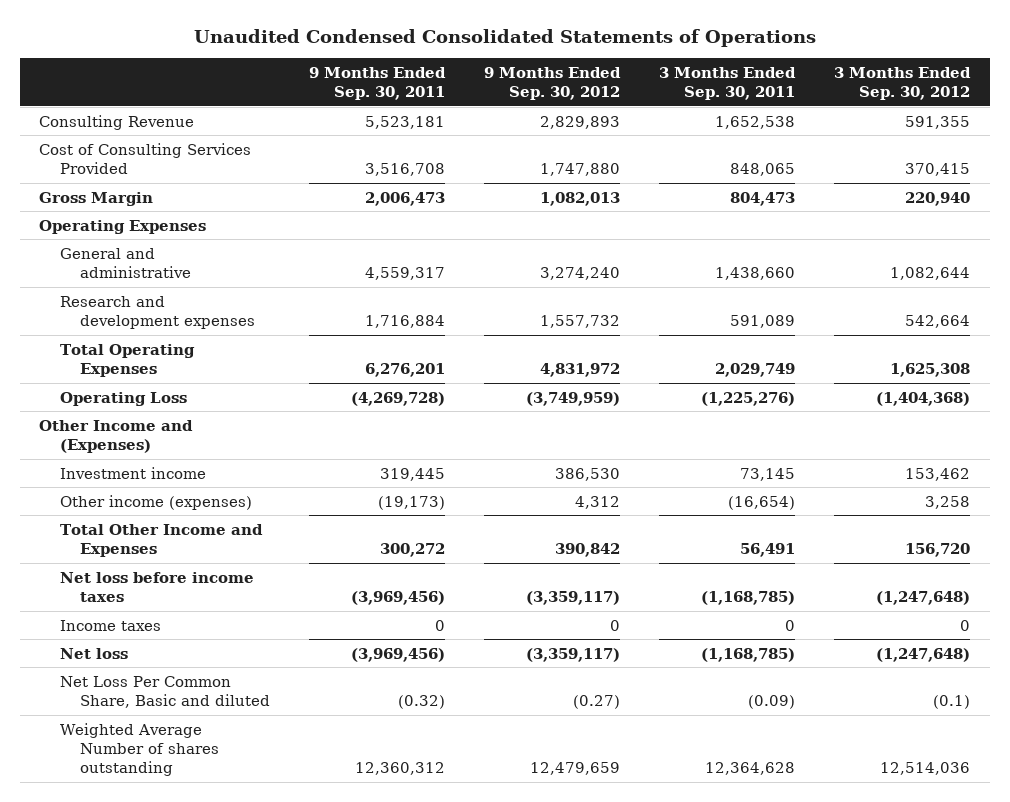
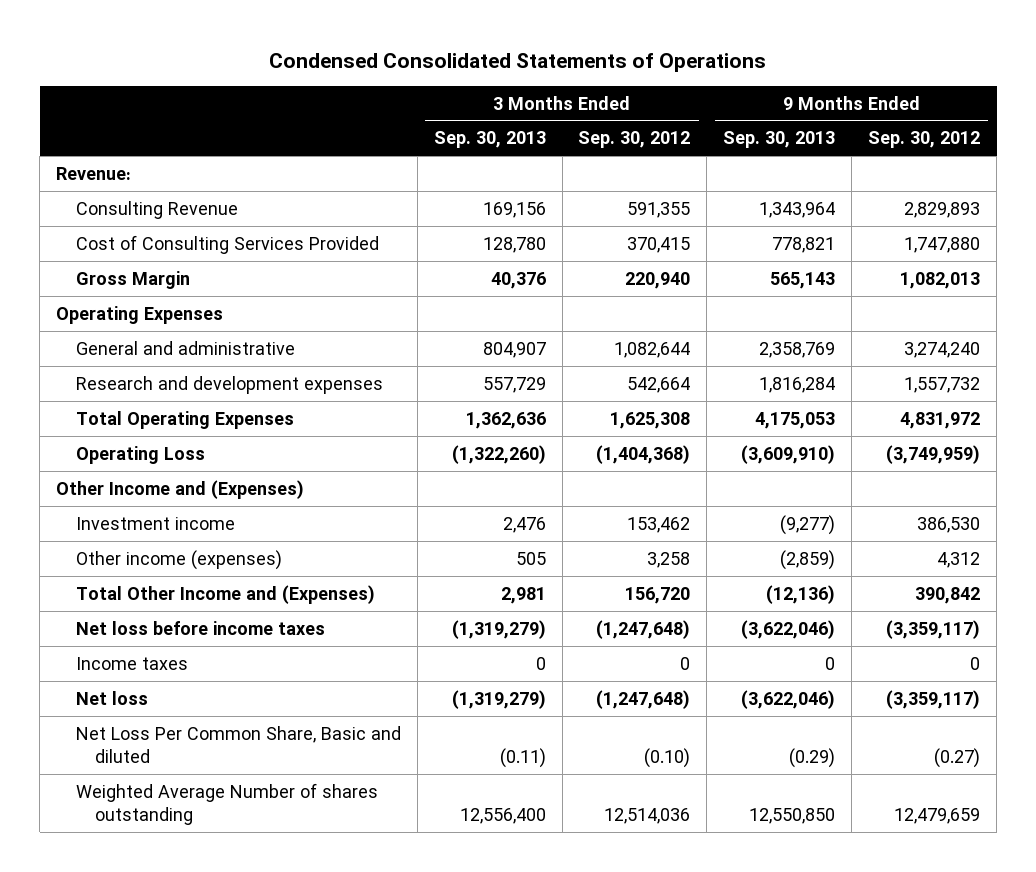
[193,29,816,48] Unaudited Condensed Consolidated Statements of Operations -> [269,52,767,72] Condensed Consolidated Statements of Operations
[309,66,447,101] 9 Months Ended Sep. 30, 2011 -> none
[659,66,797,101] 3 Months Ended Sep. 30, 2011 -> none
none -> [433,131,546,149] Sep. 30, 2013
none -> [723,131,836,149] Sep. 30, 2013
none -> [56,166,132,180] Revenue:
[59,523,263,557] Total Other Income and Expenses -> [75,584,375,604] Total Other Income and (Expenses)
[933,694,971,709] (0.1) -> [644,748,691,769] (0.10)

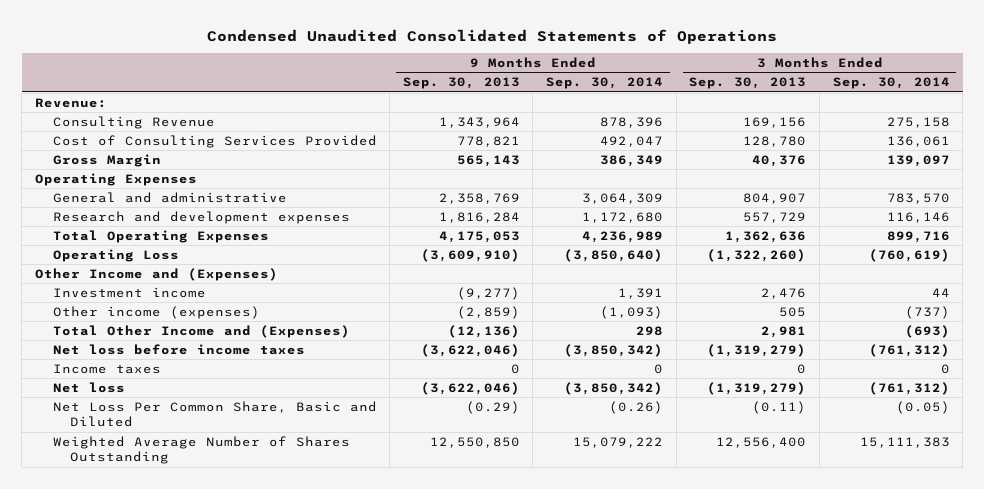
[269,52,767,72] Condensed Consolidated Statements of Operations -> [207,28,778,44] Condensed Unaudited Consolidated Statements of Operations
[578,131,691,149] Sep. 30, 2012 -> none
[868,131,981,149] Sep. 30, 2012 -> none
none -> [546,77,664,90] Sep. 30, 2014
none -> [832,77,950,90] Sep. 30, 2014
[75,725,401,764] Net Loss Per Common Share, Basic and diluted -> [52,400,377,428] Net Loss Per Common Share, Basic and Diluted
[75,782,378,826] Weighted Average Number of shares outstanding -> [52,435,350,465] Weighted Average Number of Shares Outstanding

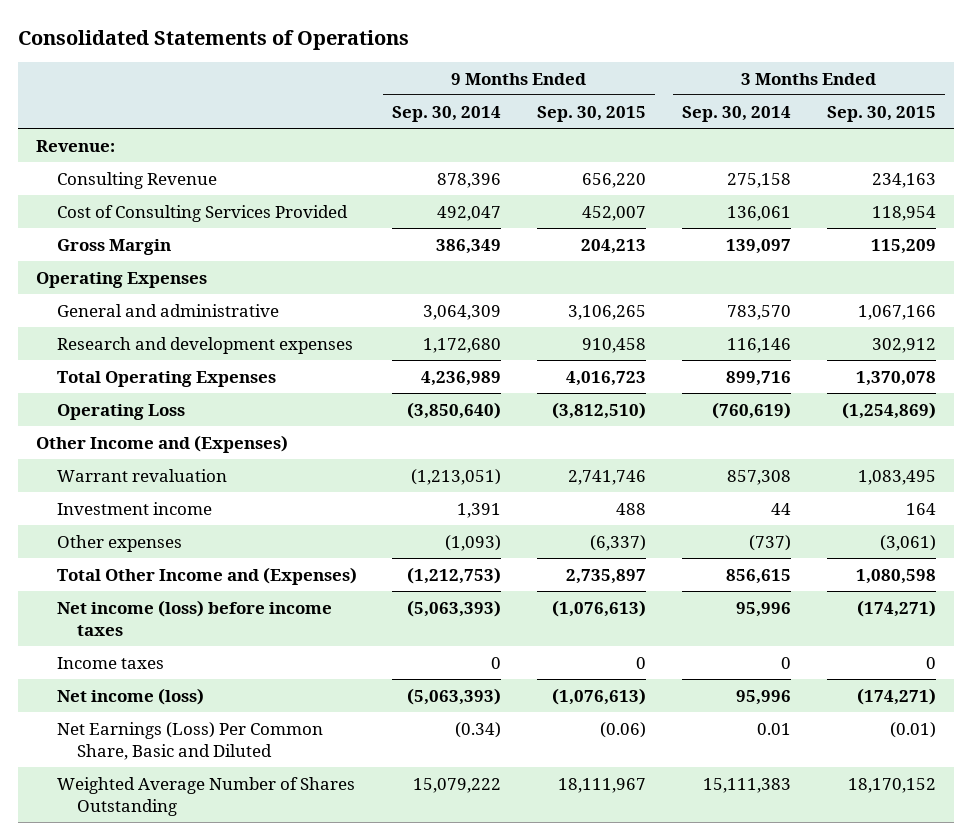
[207,28,778,44] Condensed Unaudited Consolidated Statements of Operations -> [17,29,409,50] Consolidated Statements of Operations
[402,77,520,90] Sep. 30, 2013 -> none
[689,77,807,90] Sep. 30, 2013 -> none
none -> [537,105,647,122] Sep. 30, 2015
none -> [827,105,937,122] Sep. 30, 2015
none -> [56,468,227,482] Warrant revaluation
[52,305,260,319] Other income (expenses) -> [56,534,182,552] Other expenses
[636,325,664,336] 298 -> [407,566,502,584] (1,212,753)
[904,324,950,338] (693) -> [726,568,792,584] 856,615
[52,343,305,355] Net loss before income taxes -> [56,599,332,637] Net income (loss) before income taxes
[564,343,664,357] (3,850,342) -> [407,599,502,617] (5,063,393)
[868,343,950,357] (761,312) -> [736,601,792,617] 95,996
[52,381,125,393] Net loss -> [56,687,204,705] Net income (loss)
[564,381,664,395] (3,850,342) -> [407,687,502,705] (5,063,393)
[868,381,950,395] (761,312) -> [736,689,792,705] 95,996
[52,400,377,428] Net Loss Per Common Share, Basic and Diluted -> [56,721,323,761] Net Earnings (Loss) Per Common Share, Basic and Diluted
[609,400,664,414] (0.26) -> [455,721,502,738] (0.34)
[895,400,950,414] (0.05) -> [757,722,792,735] 0.01

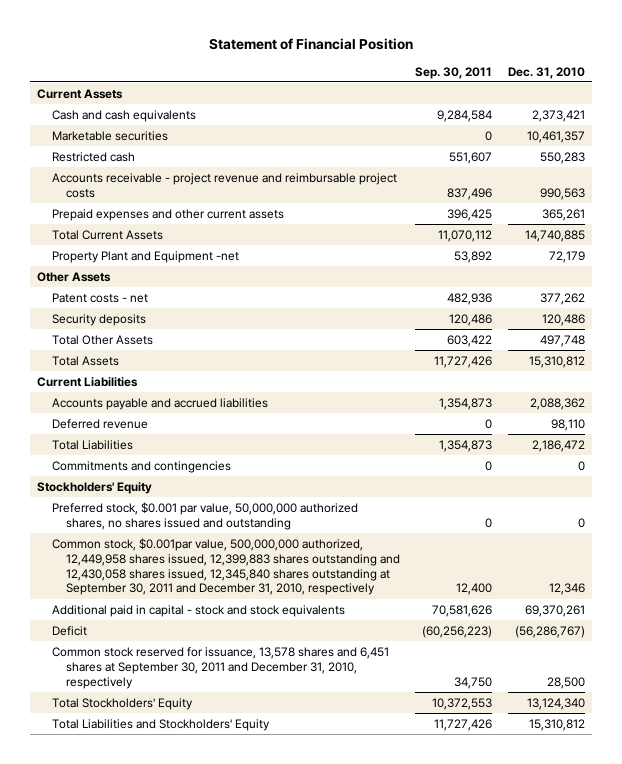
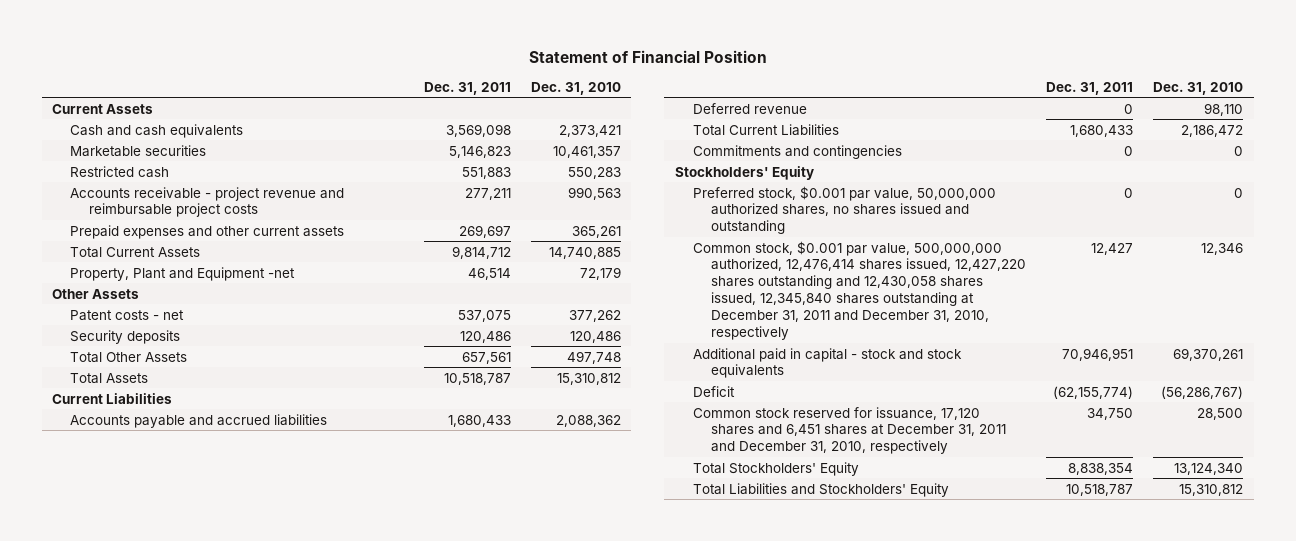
[415,66,493,79] Sep. 30, 2011 -> none
none -> [423,81,511,95] Dec. 31, 2011
[51,250,239,263] Property Plant and Equipment -net -> [70,266,296,281] Property, Plant and Equipment -net
[51,439,133,450] Total Liabilities -> [692,123,839,136] Total Current Liabilities
[51,537,401,596] Common stock, $0.001par value, 500,000,000 authorized, 12,449,958 shares issued, 12,399,883 shares outstanding and 12,430,058 shares issued, 12,345,840 shares outstanding at September 30, 2011 and December 31, 2010, respectively -> [692,240,1026,341] Common stock, $0.001 par value, 500,000,000 authorized, 12,476,414 shares issued, 12,427,220 shares outstanding and 12,430,058 shares issued, 12,345,840 shares outstanding at December 31, 2011 and December 31, 2010, respectively
[51,646,389,689] Common stock reserved for issuance, 13,578 shares and 6,451 shares at September 30, 2011 and December 31, 2010, respectively -> [692,406,1006,455] Common stock reserved for issuance, 17,120 shares and 6,451 shares at December 31, 2011 and December 31, 2010, respectively

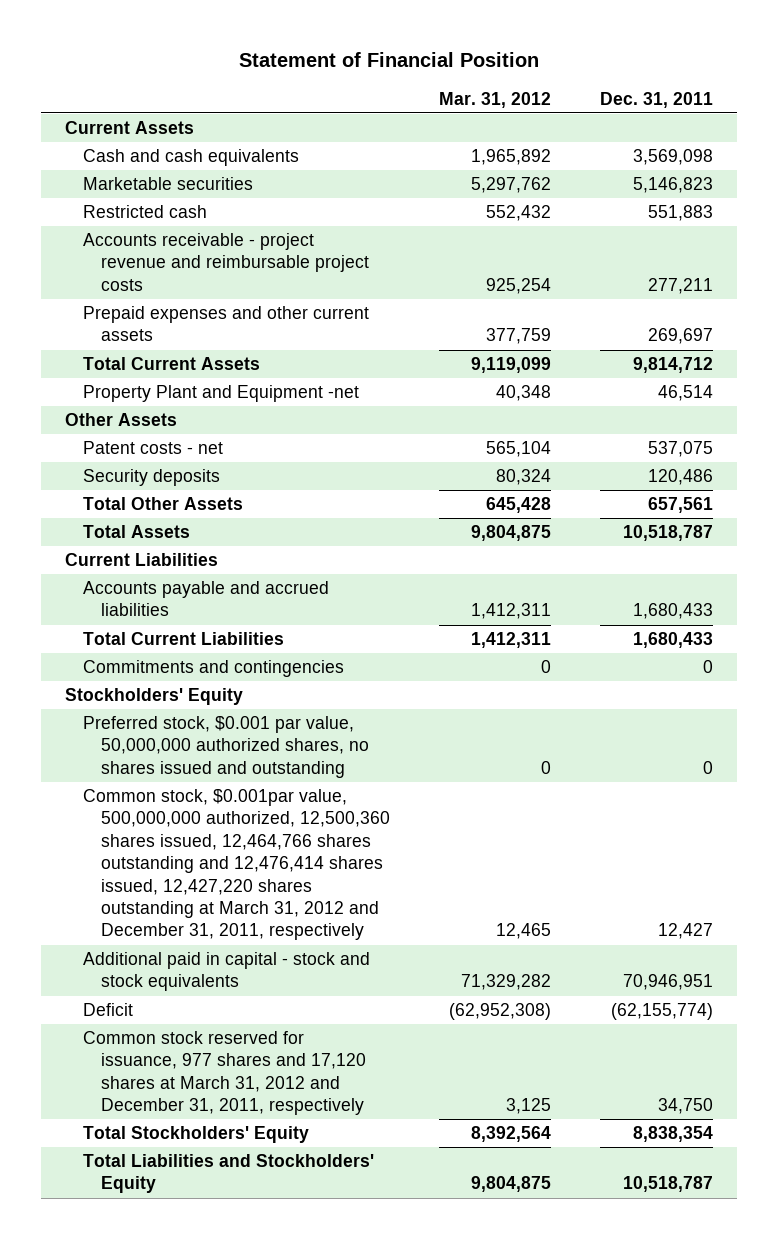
[531,81,622,95] Dec. 31, 2010 -> none
none -> [439,91,552,108] Mar. 31, 2012
[70,266,296,281] Property, Plant and Equipment -net -> [83,385,360,403] Property Plant and Equipment -net
[692,102,807,114] Deferred revenue -> none
[692,240,1026,341] Common stock, $0.001 par value, 500,000,000 authorized, 12,476,414 shares issued, 12,427,220 shares outstanding and 12,430,058 shares issued, 12,345,840 shares outstanding at December 31, 2011 and December 31, 2010, respectively -> [83,789,391,941] Common stock, $0.001par value, 500,000,000 authorized, 12,500,360 shares issued, 12,464,766 shares outstanding and 12,476,414 shares issued, 12,427,220 shares outstanding at March 31, 2012 and December 31, 2011, respectively
[692,406,1006,455] Common stock reserved for issuance, 17,120 shares and 6,451 shares at December 31, 2011 and December 31, 2010, respectively -> [83,1031,367,1116] Common stock reserved for issuance, 977 shares and 17,120 shares at March 31, 2012 and December 31, 2011, respectively

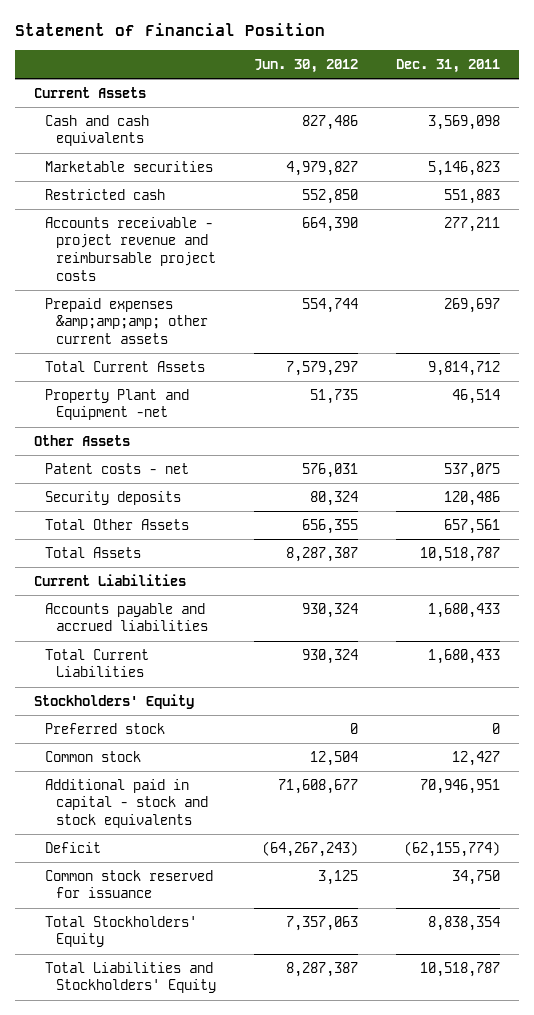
[439,91,552,108] Mar. 31, 2012 -> none
none -> [253,59,358,74] Jun. 30, 2012
[83,306,370,342] Prepaid expenses and other current assets -> [45,297,208,345] Prepaid expenses &amp;amp;amp; other current assets
[83,660,345,678] Commitments and contingencies -> none
[83,716,370,778] Preferred stock, $0.001 par value, 50,000,000 authorized shares, no shares issued and outstanding -> [45,722,166,734] Preferred stock
[83,789,391,941] Common stock, $0.001par value, 500,000,000 authorized, 12,500,360 shares issued, 12,464,766 shares outstanding and 12,476,414 shares issued, 12,427,220 shares outstanding at March 31, 2012 and December 31, 2011, respectively -> [45,750,142,762] Common stock
[83,1031,367,1116] Common stock reserved for issuance, 977 shares and 17,120 shares at March 31, 2012 and December 31, 2011, respectively -> [45,869,214,899] Common stock reserved for issuance

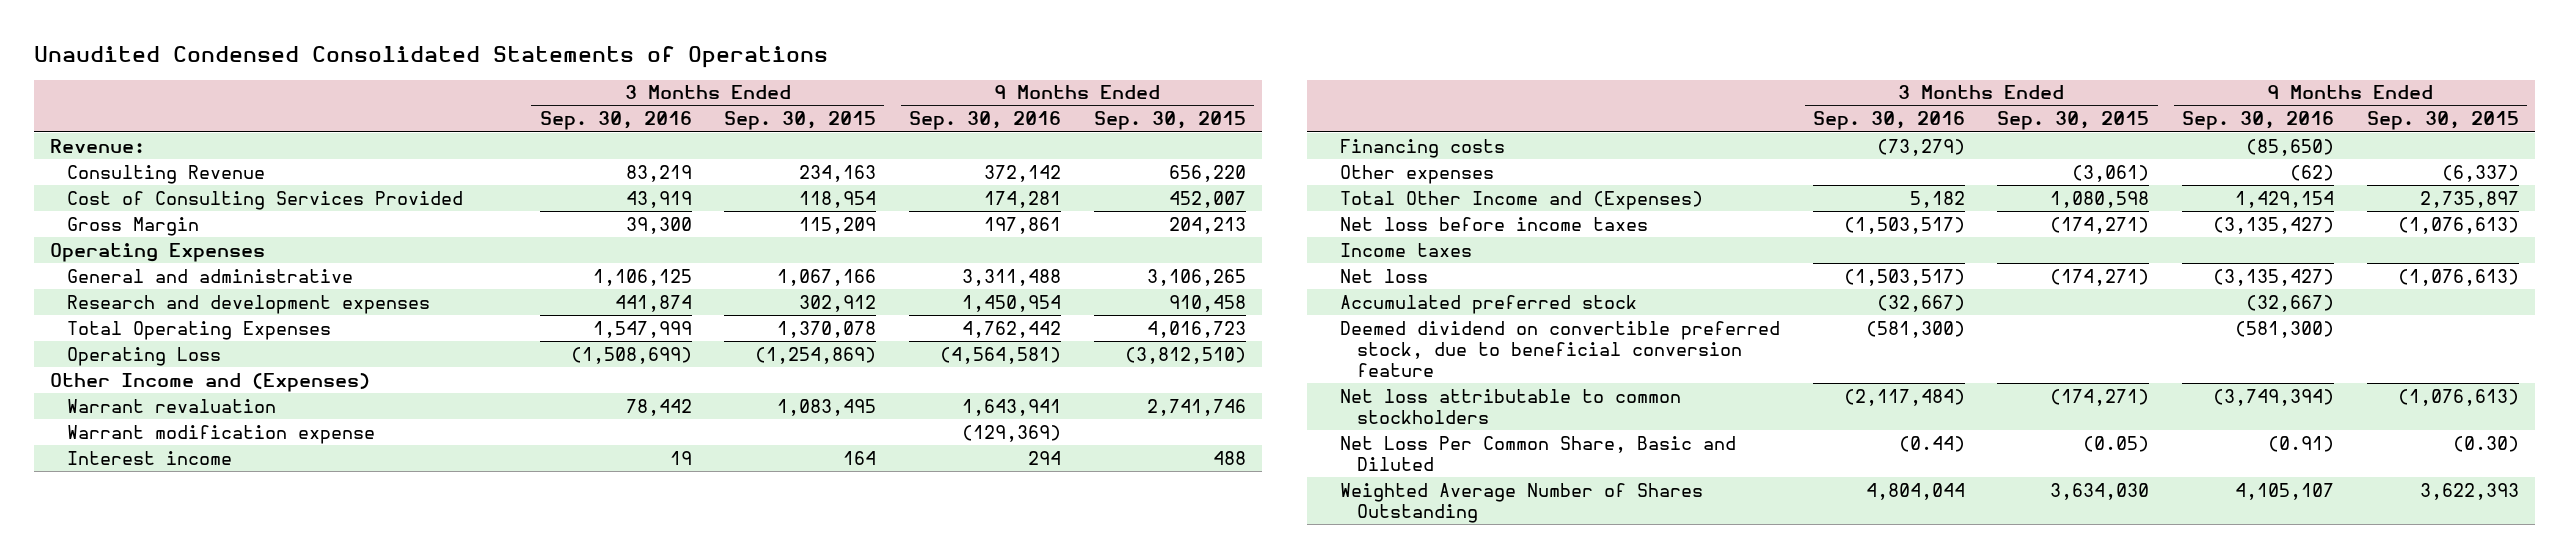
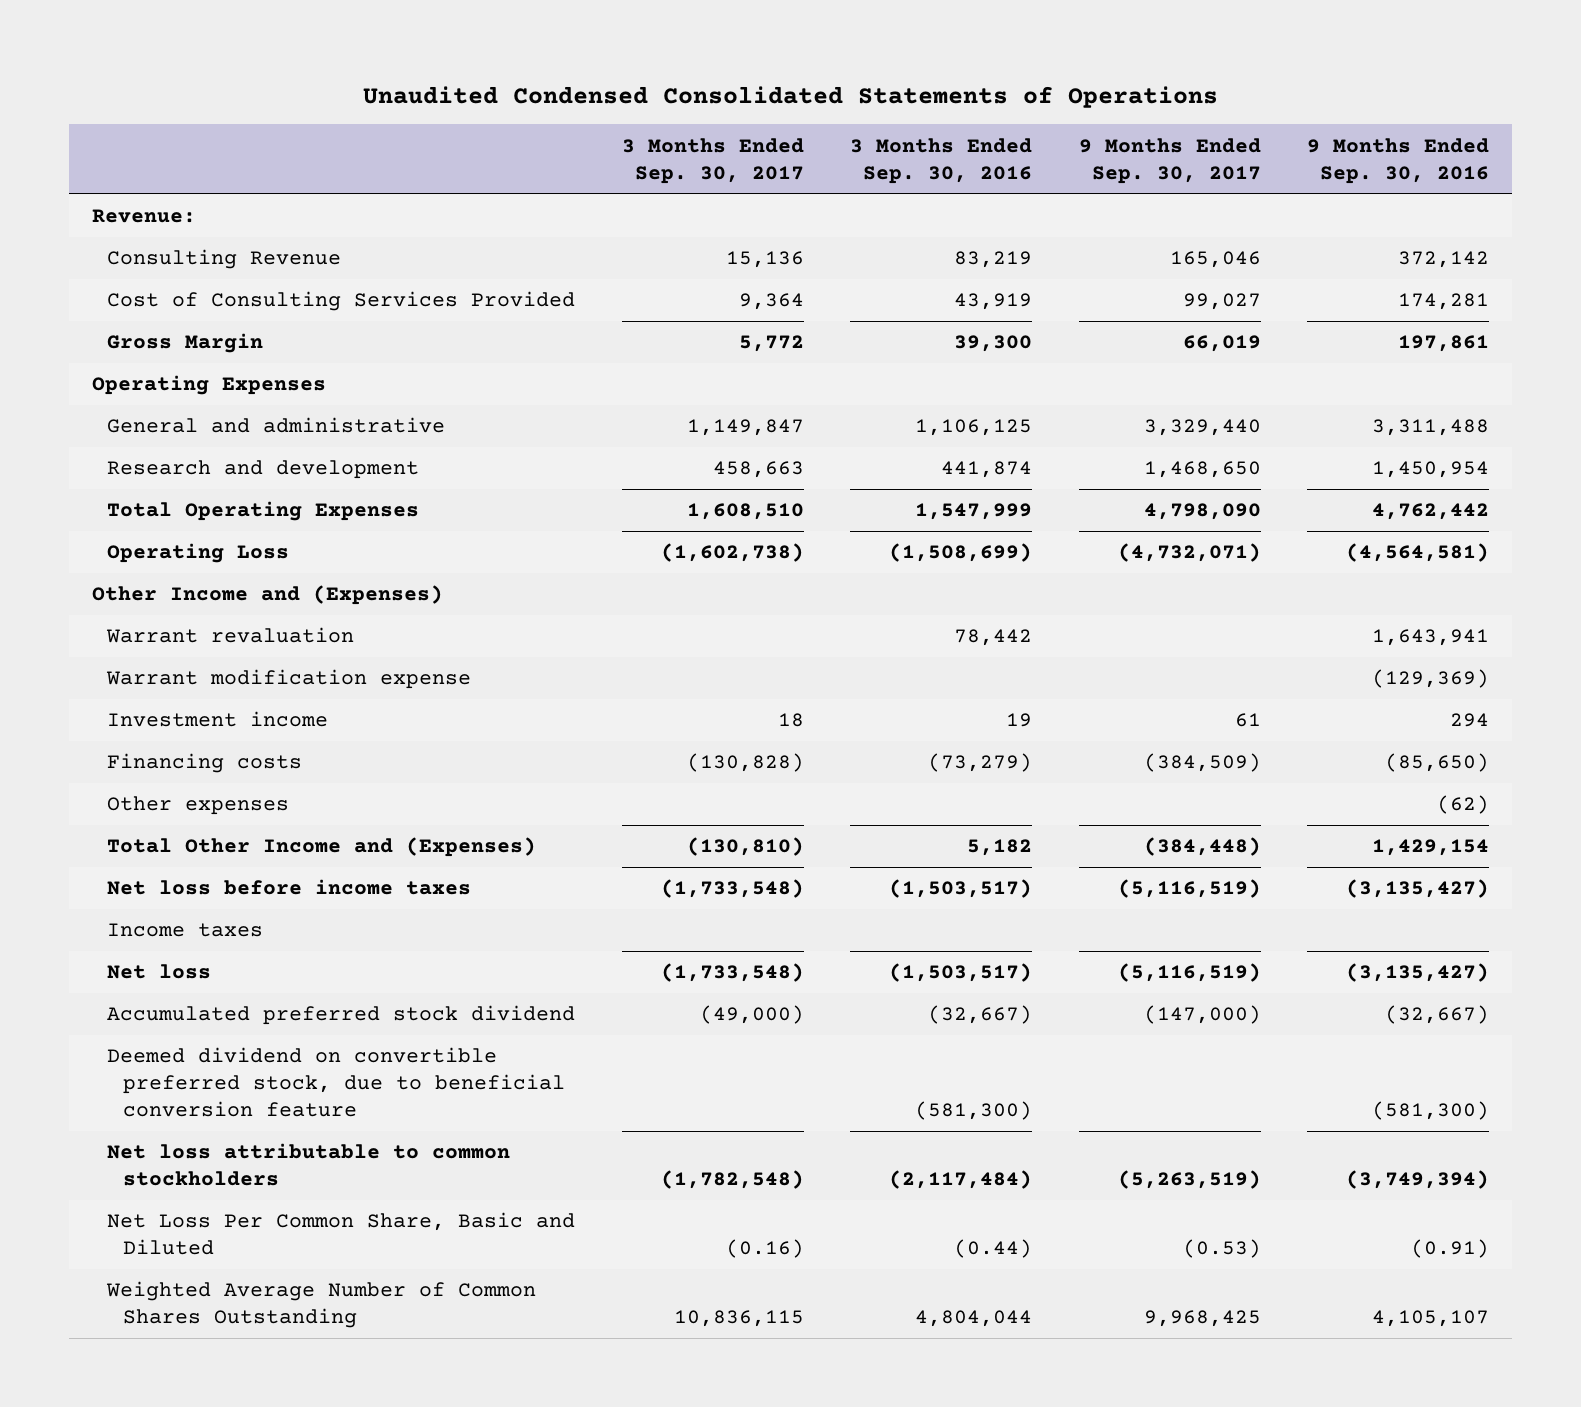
[724,111,877,131] Sep. 30, 2015 -> none
[1093,111,1246,131] Sep. 30, 2015 -> none
none -> [621,137,804,184] 3 Months Ended Sep. 30, 2017
none -> [1078,137,1261,184] 9 Months Ended Sep. 30, 2017
[66,294,430,314] Research and development expenses -> [107,460,420,480] Research and development
[66,450,232,465] Interest income -> [107,711,329,728] Investment income
[1340,294,1638,314] Accumulated preferred stock -> [107,1005,576,1026] Accumulated preferred stock dividend
[1340,482,1704,523] Weighted Average Number of Shares Outstanding -> [106,1281,537,1329] Weighted Average Number of Common Shares Outstanding

